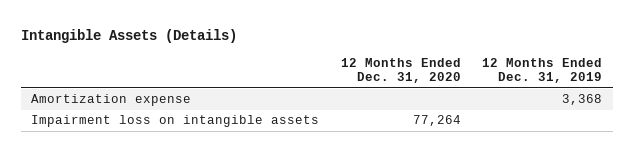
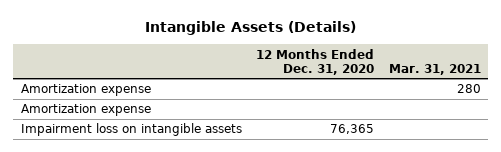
[481,57,602,84] 12 Months Ended Dec. 31, 2019 -> none
none -> [388,63,481,75] Mar. 31, 2021
none -> [20,104,151,117] Amortization expense
[412,115,461,127] 77,264 -> [330,124,375,135] 76,365

